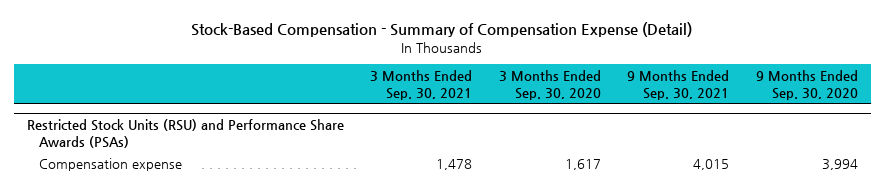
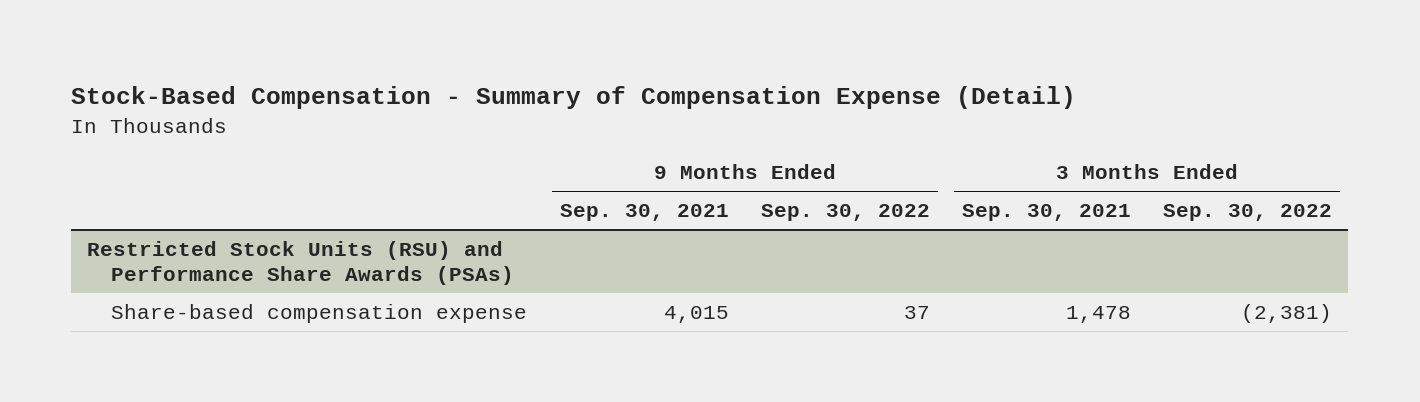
[498,70,601,100] 3 Months Ended Sep. 30, 2020 -> none
[755,70,858,100] 9 Months Ended Sep. 30, 2020 -> none
none -> [760,204,930,222] Sep. 30, 2022
none -> [1163,204,1333,222] Sep. 30, 2022
[39,157,183,171] Compensation expense -> [111,303,528,323] Share-based compensation expense

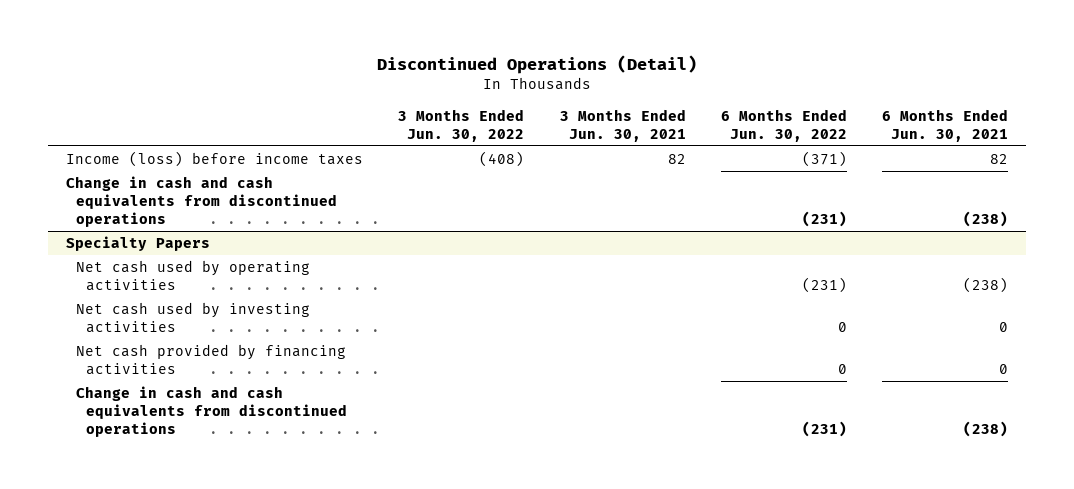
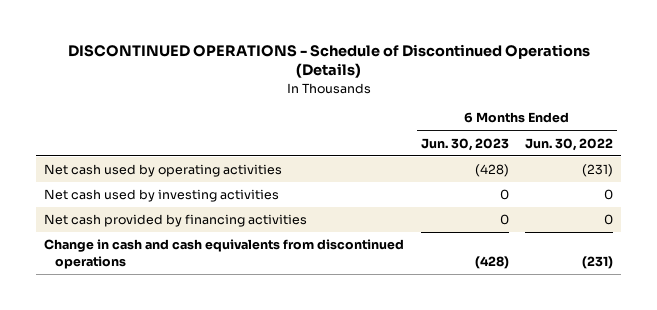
[377,55,698,75] Discontinued Operations (Detail) -> [67,43,590,79] DISCONTINUED OPERATIONS - Schedule of Discontinued Operations (Details)
[398,108,525,142] 3 Months Ended Jun. 30, 2022 -> none
[559,108,686,142] 3 Months Ended Jun. 30, 2021 -> none
[882,108,1009,142] 6 Months Ended Jun. 30, 2021 -> none
none -> [420,137,509,151] Jun. 30, 2023
[65,151,363,168] Income (loss) before income taxes -> none
[65,176,337,228] Change in cash and cash equivalents from discontinued operations -> none
[65,236,210,252] Specialty Papers -> none

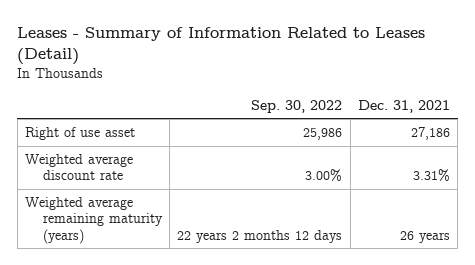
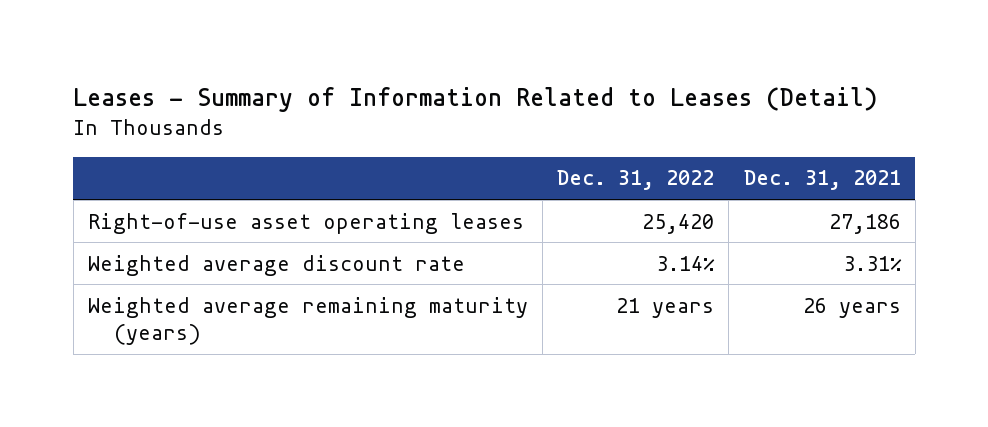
[251,99,343,113] Sep. 30, 2022 -> none
none -> [557,170,715,191] Dec. 31, 2022
[25,127,136,141] Right of use asset -> [87,212,524,234] Right-of-use asset operating leases

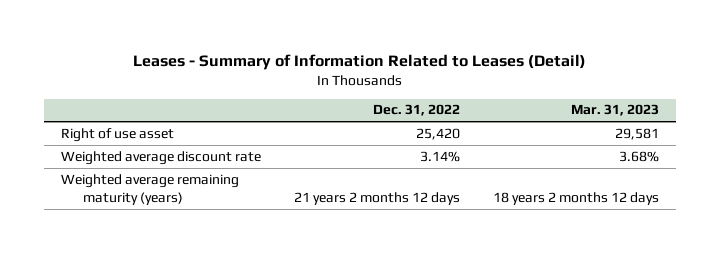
[743,170,901,191] Dec. 31, 2021 -> none
none -> [571,104,660,117] Mar. 31, 2023
[87,212,524,234] Right-of-use asset operating leases -> [60,127,174,142] Right of use asset
[616,297,715,318] 21 years -> [294,191,461,205] 21 years 2 months 12 days

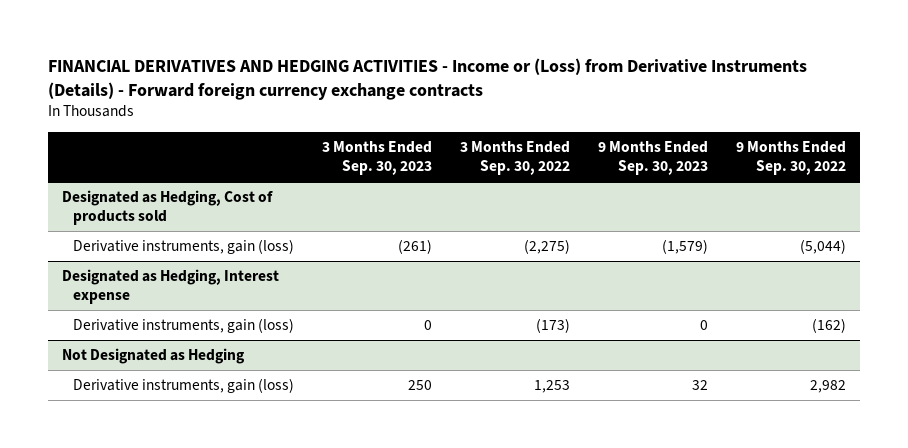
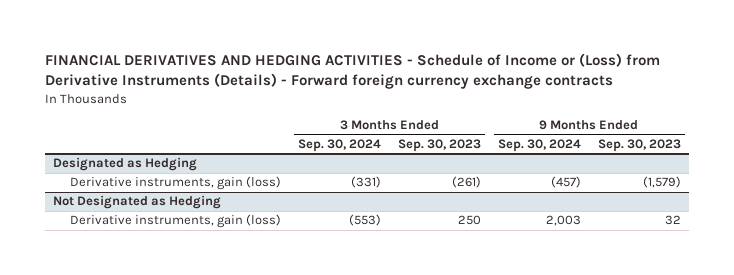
[47,57,807,100] FINANCIAL DERIVATIVES AND HEDGING ACTIVITIES - Income or (Loss) from Derivative Instruments (Details) - Forward foreign currency exchange contracts -> [44,53,660,90] FINANCIAL DERIVATIVES AND HEDGING ACTIVITIES - Schedule of Income or (Loss) from Derivative Instruments (Details) - Forward foreign currency exchange contracts
[459,141,570,176] 3 Months Ended Sep. 30, 2022 -> none
[736,141,847,176] 9 Months Ended Sep. 30, 2022 -> none
none -> [298,138,382,152] Sep. 30, 2024
none -> [498,138,582,152] Sep. 30, 2024
[61,190,273,226] Designated as Hedging, Cost of products sold -> none
none -> [53,157,198,172] Designated as Hedging
[61,269,279,305] Designated as Hedging, Interest expense -> none
[72,318,294,334] Derivative instruments, gain (loss) -> none

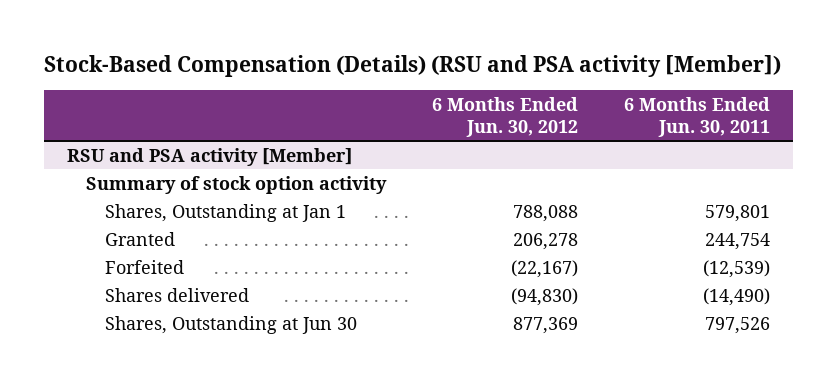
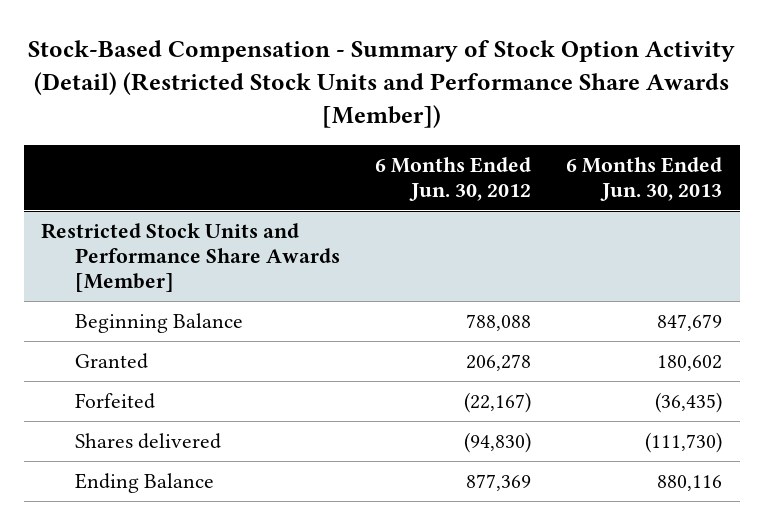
[44,55,782,78] Stock-Based Compensation (Details) (RSU and PSA activity [Member]) -> [27,40,735,129] Stock-Based Compensation - Summary of Stock Option Activity (Detail) (Restricted Stock Units and Performance Share Awards [Member])
[623,96,770,137] 6 Months Ended Jun. 30, 2011 -> none
none -> [566,156,723,201] 6 Months Ended Jun. 30, 2013
[67,147,353,166] RSU and PSA activity [Member] -> none
[85,175,387,194] Summary of stock option activity -> none
none -> [41,223,340,292] Restricted Stock Units and Performance Share Awards [Member]
[104,203,346,222] Shares, Outstanding at Jan 1 -> [74,313,243,334] Beginning Balance
[104,315,357,334] Shares, Outstanding at Jun 30 -> [74,473,214,494] Ending Balance

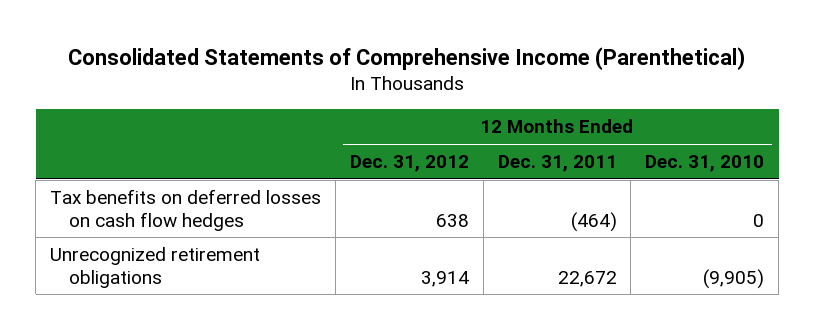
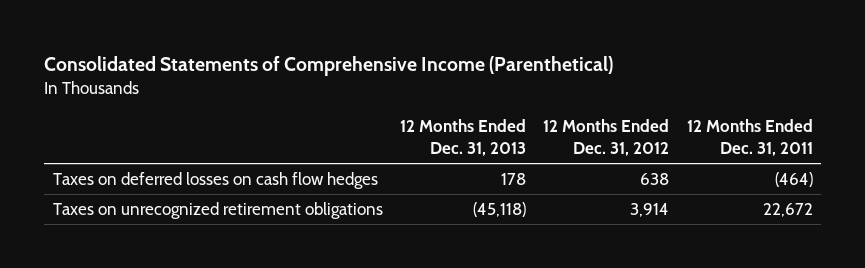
[645,155,765,173] Dec. 31, 2010 -> none
none -> [399,118,526,156] 12 Months Ended Dec. 31, 2013
[49,189,321,231] Tax benefits on deferred losses on cash flow hedges -> [52,172,378,190] Taxes on deferred losses on cash flow hedges
[49,247,260,288] Unrecognized retirement obligations -> [52,202,383,220] Taxes on unrecognized retirement obligations

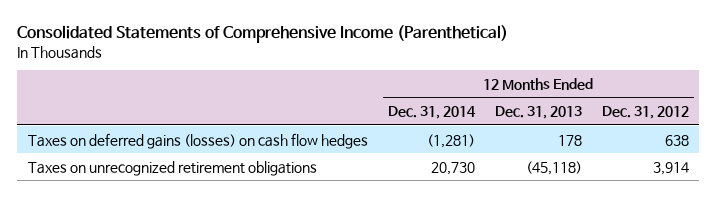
[686,118,813,156] 12 Months Ended Dec. 31, 2011 -> none
none -> [387,105,476,119] Dec. 31, 2014
[52,172,378,190] Taxes on deferred losses on cash flow hedges -> [27,132,368,149] Taxes on deferred gains (losses) on cash flow hedges

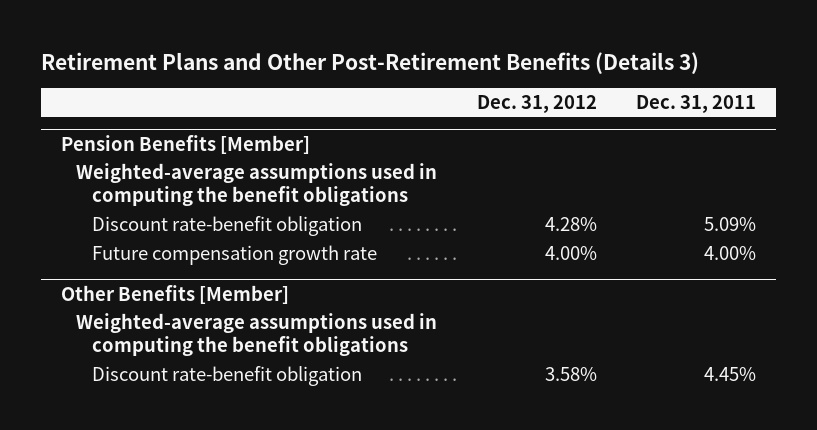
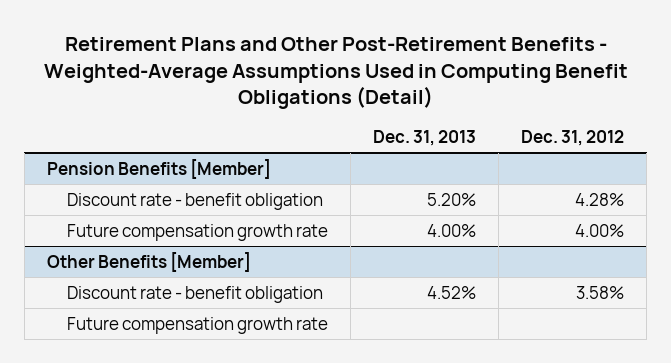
[41,51,700,74] Retirement Plans and Other Post-Retirement Benefits (Details 3) -> [43,36,628,110] Retirement Plans and Other Post-Retirement Benefits - Weighted-Average Assumptions Used in Computing Benefit Obligations (Detail)
[635,94,756,113] Dec. 31, 2011 -> none
none -> [373,130,477,147] Dec. 31, 2013
[76,163,438,207] Weighted-average assumptions used in computing the benefit obligations -> none
[91,216,362,237] Discount rate-benefit obligation -> [67,192,324,210] Discount rate - benefit obligation
[76,313,438,357] Weighted-average assumptions used in computing the benefit obligations -> none
[91,366,362,387] Discount rate-benefit obligation -> [67,285,324,303] Discount rate - benefit obligation
none -> [67,316,329,334] Future compensation growth rate

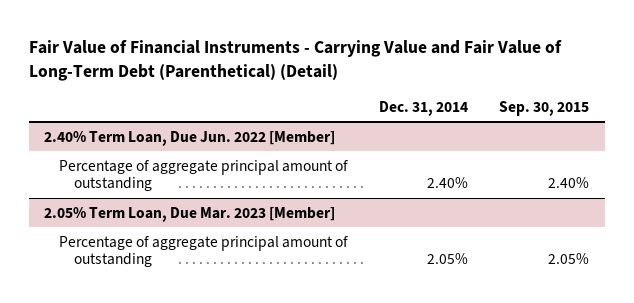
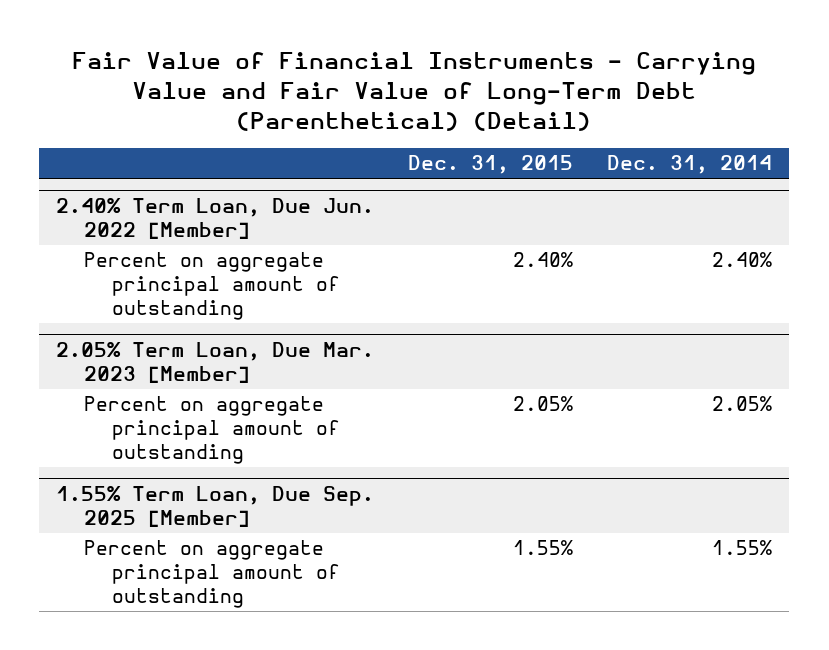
[499,100,590,116] Sep. 30, 2015 -> none
none -> [408,155,574,175] Dec. 31, 2015
[59,159,349,192] Percentage of aggregate principal amount of outstanding -> [84,252,341,321] Percent on aggregate principal amount of outstanding
[59,235,349,268] Percentage of aggregate principal amount of outstanding -> [84,396,341,465] Percent on aggregate principal amount of outstanding
none -> [56,486,375,528] 1.55% Term Loan, Due Sep. 2025 [Member]
none -> [84,540,341,609] Percent on aggregate principal amount of outstanding

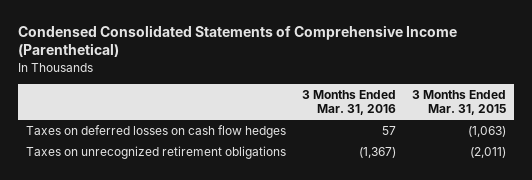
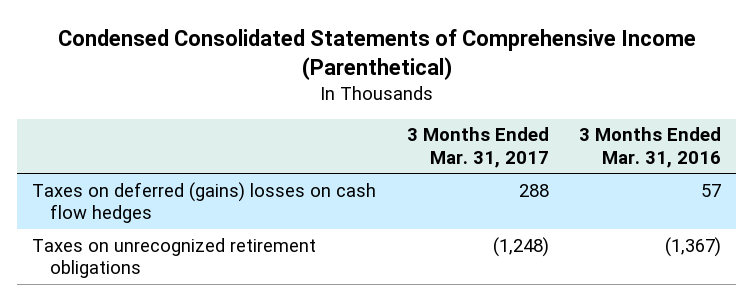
[412,89,507,115] 3 Months Ended Mar. 31, 2015 -> none
none -> [406,127,549,168] 3 Months Ended Mar. 31, 2017
[26,124,287,138] Taxes on deferred losses on cash flow hedges -> [32,181,377,224] Taxes on deferred (gains) losses on cash flow hedges

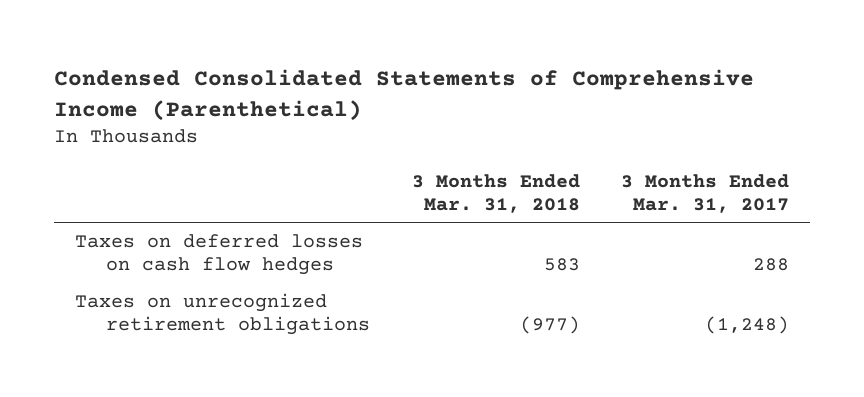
[578,127,721,168] 3 Months Ended Mar. 31, 2016 -> none
none -> [411,173,580,213] 3 Months Ended Mar. 31, 2018
[32,181,377,224] Taxes on deferred (gains) losses on cash flow hedges -> [74,234,363,276] Taxes on deferred losses on cash flow hedges

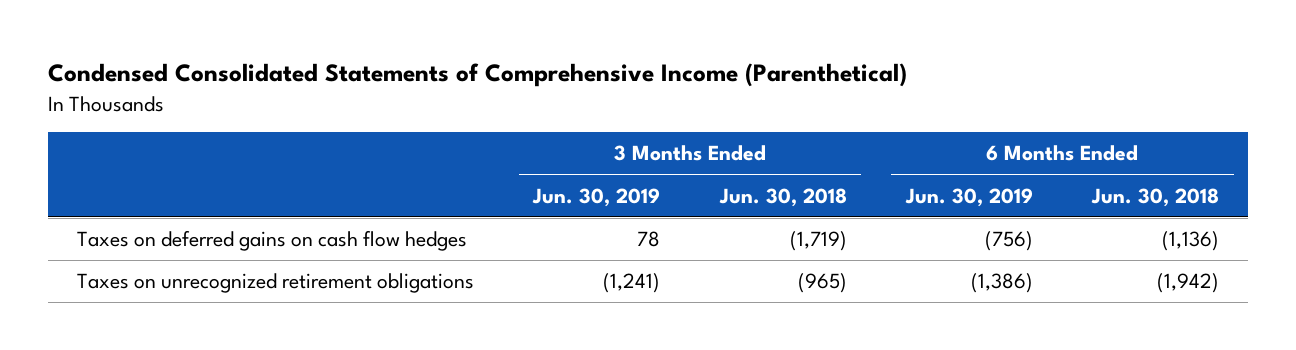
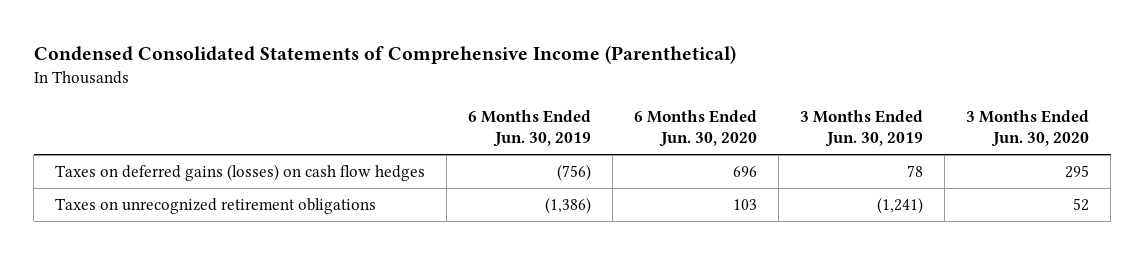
[718,187,847,207] Jun. 30, 2018 -> none
[1090,187,1219,207] Jun. 30, 2018 -> none
none -> [634,109,758,147] 6 Months Ended Jun. 30, 2020
none -> [966,109,1090,147] 3 Months Ended Jun. 30, 2020
[77,230,468,252] Taxes on deferred gains on cash flow hedges -> [55,164,426,182] Taxes on deferred gains (losses) on cash flow hedges

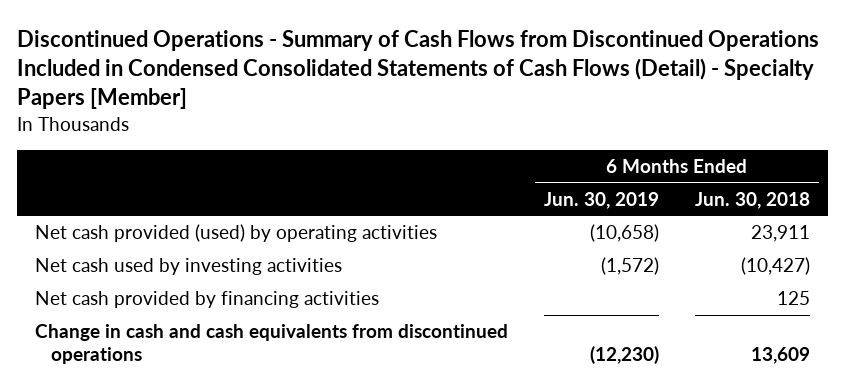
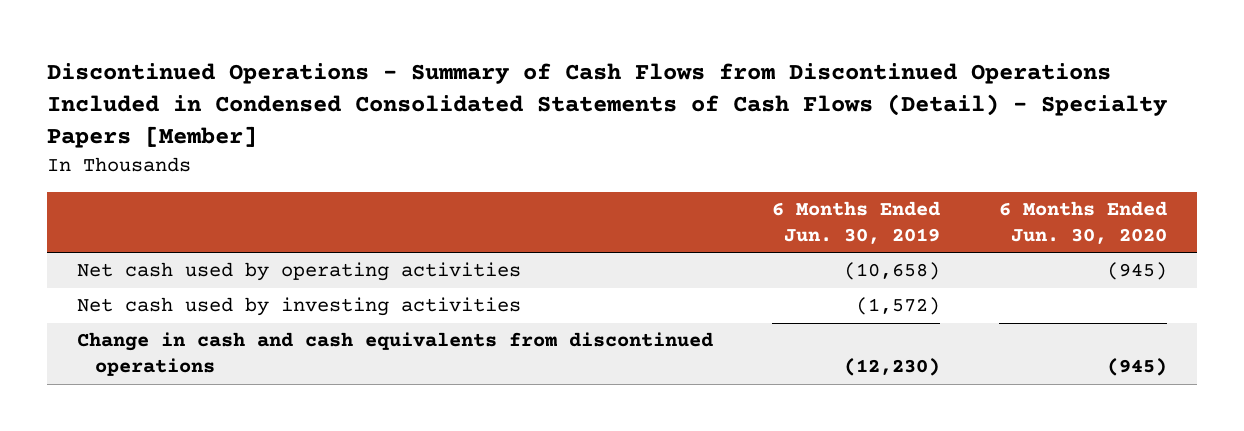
[694,191,810,209] Jun. 30, 2018 -> none
none -> [999,201,1168,244] 6 Months Ended Jun. 30, 2020
[35,224,438,243] Net cash provided (used) by operating activities -> [76,262,521,282] Net cash used by operating activities
[35,291,380,309] Net cash provided by financing activities -> none

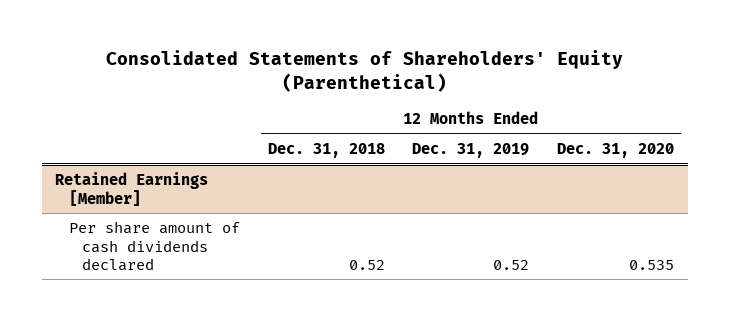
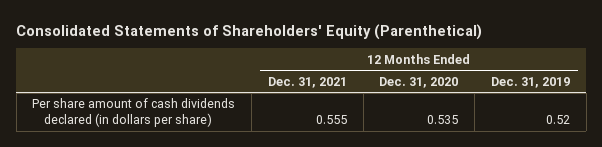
[267,143,385,159] Dec. 31, 2018 -> none
none -> [267,76,347,88] Dec. 31, 2021
[55,172,209,206] Retained Earnings [Member] -> none
[68,221,240,271] Per share amount of cash dividends declared -> [32,98,236,128] Per share amount of cash dividends declared (in dollars per share)

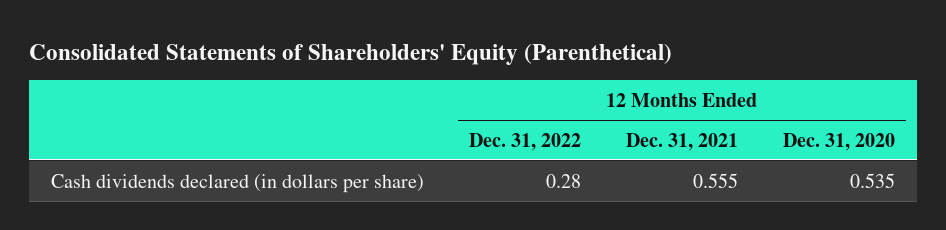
[490,76,570,88] Dec. 31, 2019 -> none
none -> [469,132,582,151] Dec. 31, 2022
[32,98,236,128] Per share amount of cash dividends declared (in dollars per share) -> [51,173,425,193] Cash dividends declared (in dollars per share)

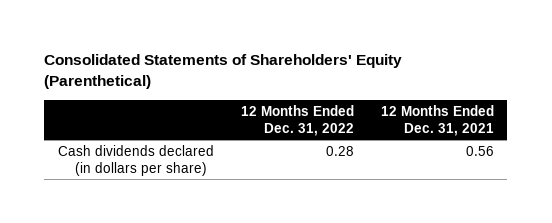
[782,132,895,151] Dec. 31, 2020 -> none
[692,172,738,188] 0.555 -> [465,145,494,156] 0.56

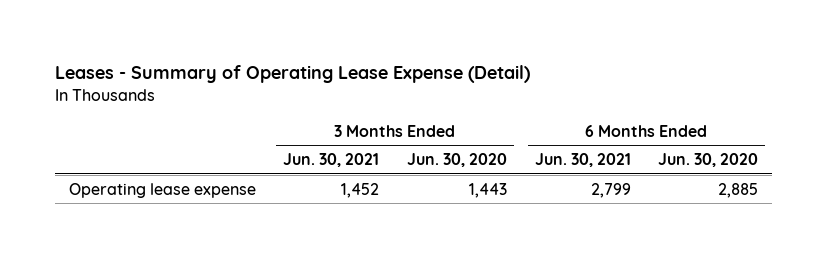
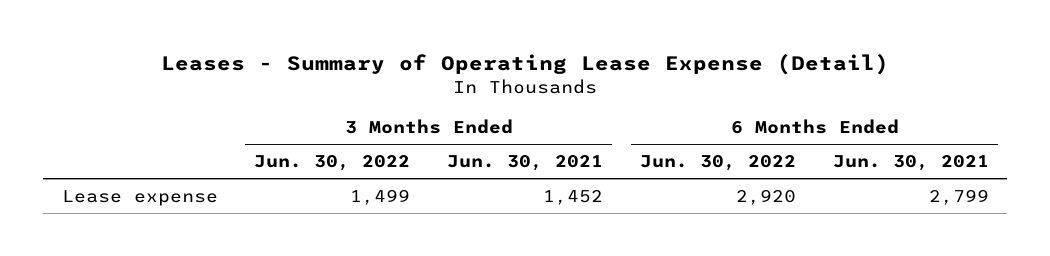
[406,152,507,167] Jun. 30, 2020 -> none
[658,152,759,167] Jun. 30, 2020 -> none
none -> [254,155,411,172] Jun. 30, 2022
none -> [640,155,797,172] Jun. 30, 2022
[68,182,256,198] Operating lease expense -> [61,190,218,207] Lease expense

